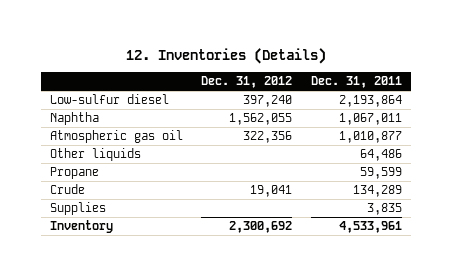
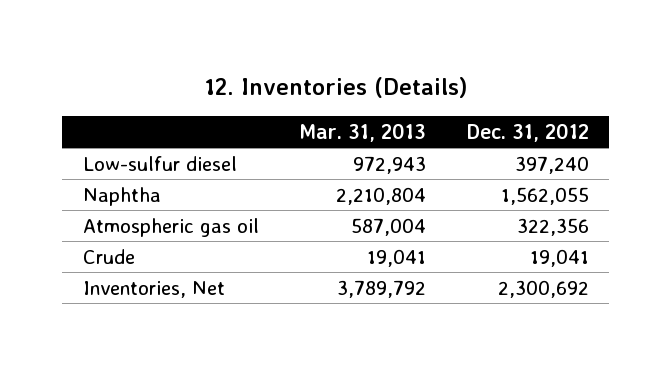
[310,76,402,89] Dec. 31, 2011 -> none
none -> [299,122,427,142] Mar. 31, 2013
[50,148,142,162] Other liquids -> none
[50,167,100,180] Propane -> none
[50,202,107,216] Supplies -> none
[50,220,114,234] Inventory -> [82,280,225,298] Inventories, Net

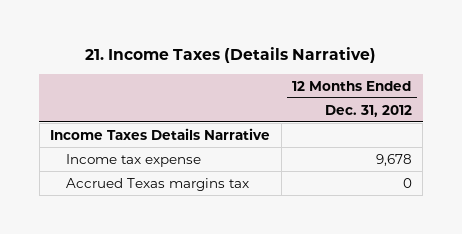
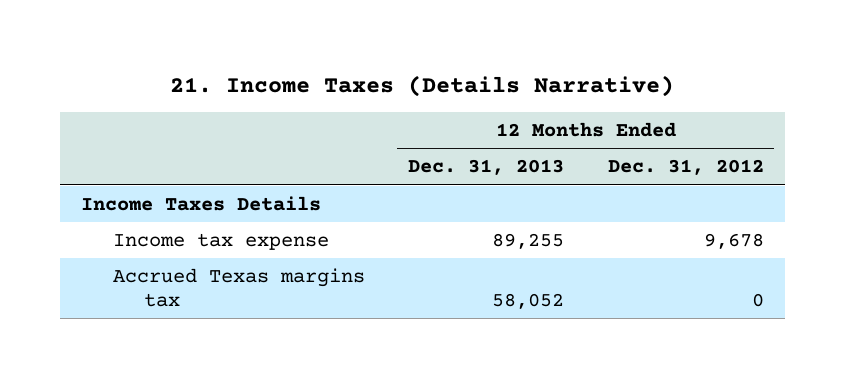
none -> [408,159,565,176] Dec. 31, 2013
[50,127,271,140] Income Taxes Details Narrative -> [81,196,322,212] Income Taxes Details

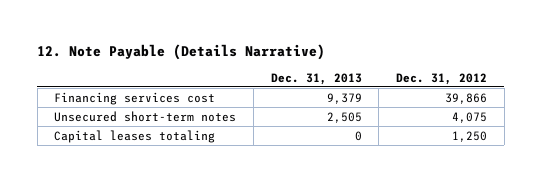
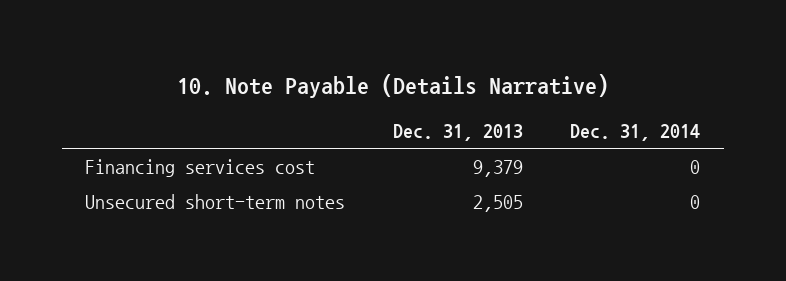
[37,43,326,60] 12. Note Payable (Details Narrative) -> [176,74,609,99] 10. Note Payable (Details Narrative)
[396,72,488,85] Dec. 31, 2012 -> none
none -> [570,124,701,142] Dec. 31, 2014
[54,129,216,143] Capital leases totaling -> none

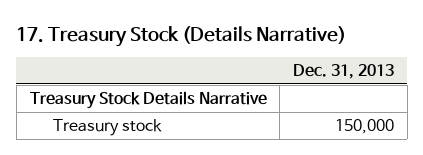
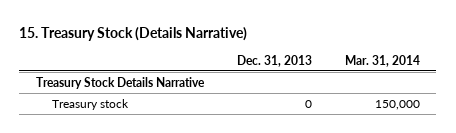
[16,26,347,48] 17. Treasury Stock (Details Narrative) -> [19,26,248,41] 15. Treasury Stock (Details Narrative)
none -> [344,54,420,67] Mar. 31, 2014
[334,119,394,135] 150,000 -> [304,99,312,108] 0

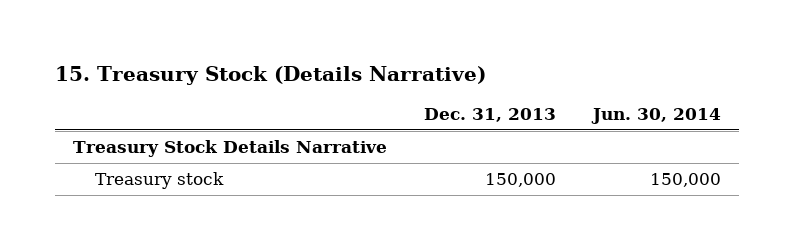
[344,54,420,67] Mar. 31, 2014 -> none
none -> [590,107,721,124] Jun. 30, 2014
[304,99,312,108] 0 -> [484,173,556,188] 150,000

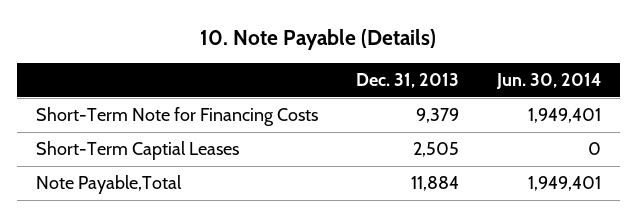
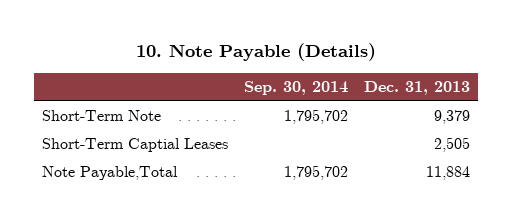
[495,73,601,90] Jun. 30, 2014 -> none
none -> [243,80,348,95] Sep. 30, 2014
[36,107,319,127] Short-Term Note for Financing Costs -> [41,110,161,122] Short-Term Note

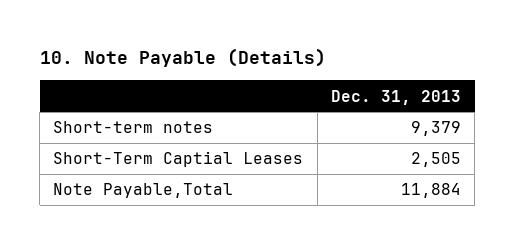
[243,80,348,95] Sep. 30, 2014 -> none
[41,110,161,122] Short-Term Note -> [53,121,214,134] Short-term notes

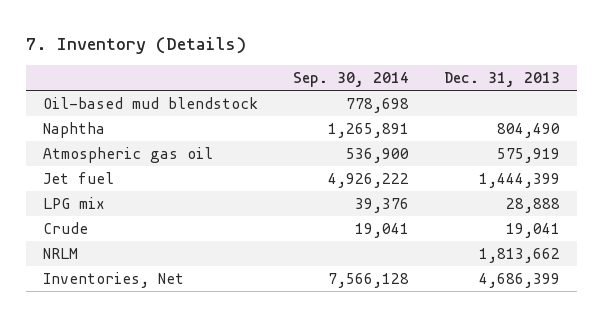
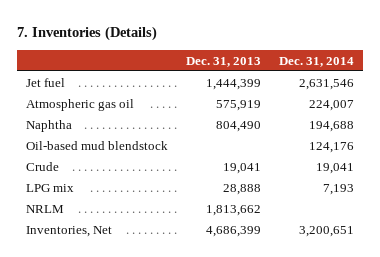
[25,36,246,54] 7. Inventory (Details) -> [17,26,158,42] 7. Inventories (Details)
[293,72,410,88] Sep. 30, 2014 -> none
none -> [279,56,355,67] Dec. 31, 2014
[43,146,214,163] Atmospheric gas oil -> [26,98,135,111] Atmospheric gas oil
[43,121,106,138] Naphtha -> [26,119,73,132] Naphtha
[43,96,259,109] Oil-based mud blendstock -> [26,140,169,150] Oil-based mud blendstock
[43,196,106,209] LPG mix -> [26,183,75,192] LPG mix

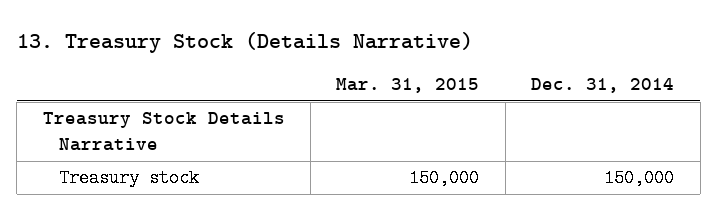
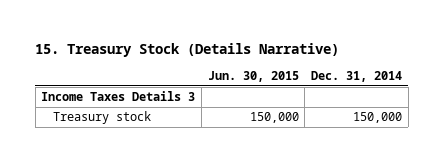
[16,31,473,53] 13. Treasury Stock (Details Narrative) -> [35,42,340,57] 15. Treasury Stock (Details Narrative)
[336,78,480,94] Mar. 31, 2015 -> none
none -> [207,71,299,83] Jun. 30, 2015
[42,112,285,152] Treasury Stock Details Narrative -> [41,91,196,102] Income Taxes Details 3

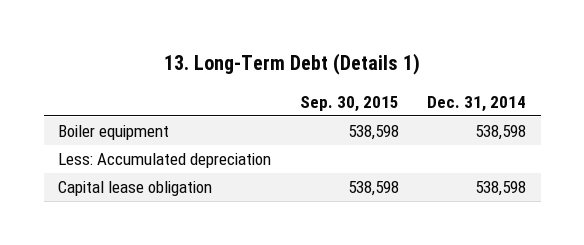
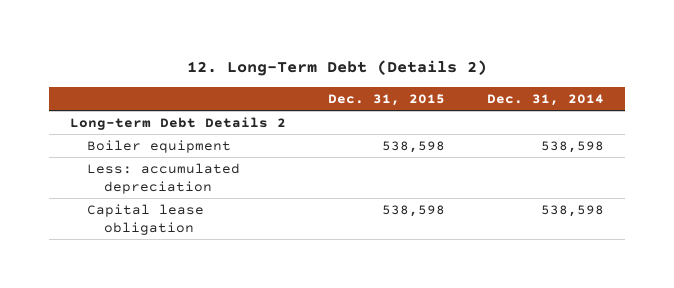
[164,53,421,76] 13. Long-Term Debt (Details 1) -> [187,60,488,77] 12. Long-Term Debt (Details 2)
[299,95,399,112] Sep. 30, 2015 -> none
none -> [328,93,446,106] Dec. 31, 2015
none -> [70,117,287,131] Long-term Debt Details 2
[58,153,272,169] Less: Accumulated depreciation -> [87,163,241,194] Less: accumulated depreciation

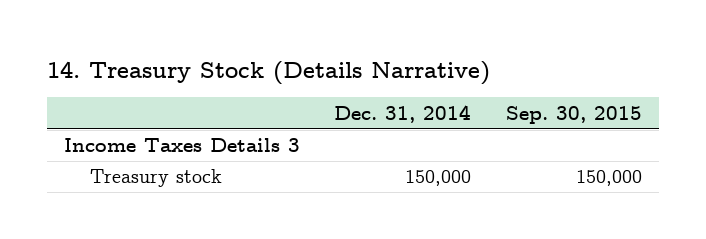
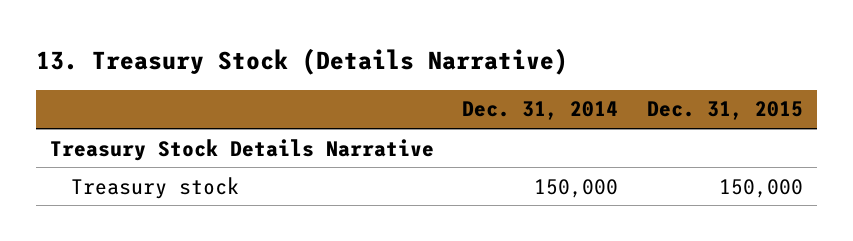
[46,60,490,85] 14. Treasury Stock (Details Narrative) -> [35,47,568,75] 13. Treasury Stock (Details Narrative)
[505,105,642,124] Sep. 30, 2015 -> none
none -> [646,101,803,121] Dec. 31, 2015
[64,138,301,153] Income Taxes Details 3 -> [50,138,435,161] Treasury Stock Details Narrative

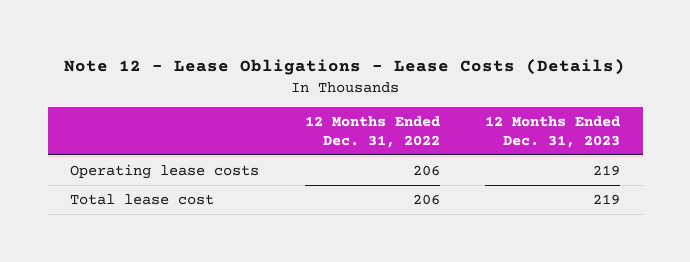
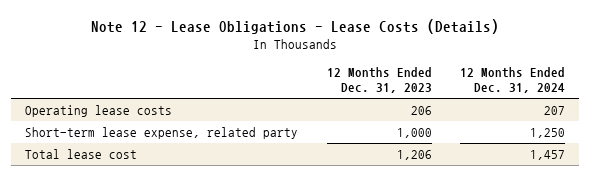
[304,116,440,148] 12 Months Ended Dec. 31, 2022 -> none
none -> [459,67,565,94] 12 Months Ended Dec. 31, 2024
[592,164,620,176] 219 -> [410,106,432,116] 206
none -> [25,127,299,140] Short-term lease expense, related party
[592,193,620,205] 219 -> [396,150,432,161] 1,206

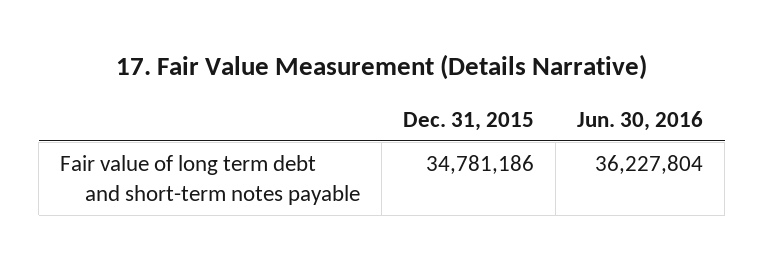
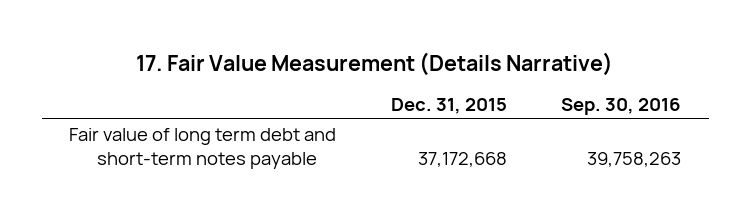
[577,110,704,131] Jun. 30, 2016 -> none
none -> [561,98,682,116] Sep. 30, 2016
[426,155,535,175] 34,781,186 -> [417,151,507,167] 37,172,668

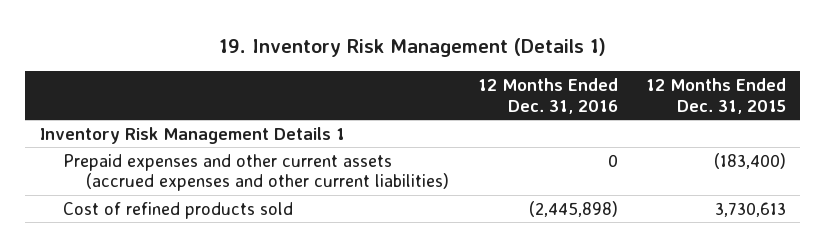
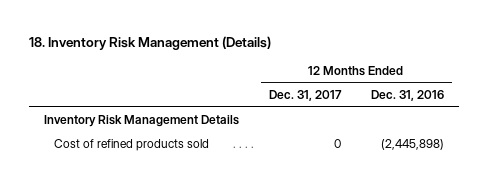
[218,38,606,58] 19. Inventory Risk Management (Details 1) -> [28,36,271,51] 18. Inventory Risk Management (Details)
[646,77,787,114] 12 Months Ended Dec. 31, 2015 -> none
none -> [268,90,342,102] Dec. 31, 2017
[62,153,449,192] Prepaid expenses and other current assets (accrued expenses and other current liabilities) -> none
[39,126,345,144] Inventory Risk Management Details 1 -> [43,115,239,128] Inventory Risk Management Details

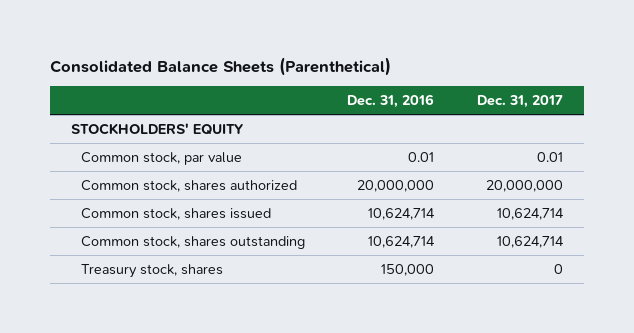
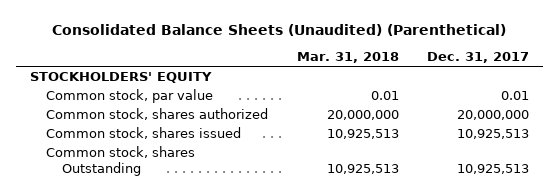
[49,56,391,76] Consolidated Balance Sheets (Parenthetical) -> [52,23,507,36] Consolidated Balance Sheets (Unaudited) (Parenthetical)
[347,94,435,109] Dec. 31, 2016 -> none
none -> [296,52,399,64] Mar. 31, 2018
[81,264,224,279] Treasury stock, shares -> none
[496,208,564,221] 10,624,714 -> [456,129,529,140] 10,925,513
[81,236,306,250] Common stock, shares outstanding -> [46,146,196,176] Common stock, shares Outstanding
[496,236,564,249] 10,624,714 -> [456,163,529,174] 10,925,513

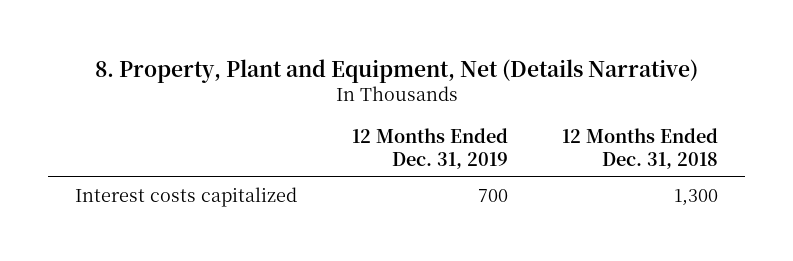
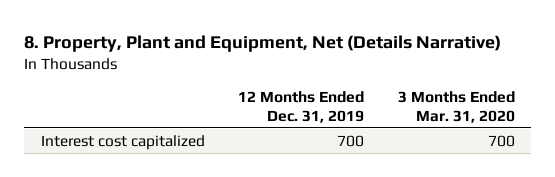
[561,128,718,169] 12 Months Ended Dec. 31, 2018 -> none
none -> [397,91,515,124] 3 Months Ended Mar. 31, 2020
[75,186,298,207] Interest costs capitalized -> [40,134,205,150] Interest cost capitalized

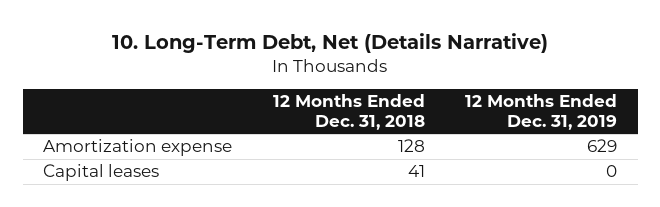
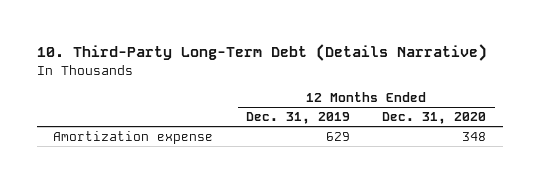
[112,33,549,54] 10. Long-Term Debt, Net (Details Narrative) -> [37,44,488,62] 10. Third-Party Long-Term Debt (Details Narrative)
[272,94,425,130] 12 Months Ended Dec. 31, 2018 -> none
none -> [382,112,487,125] Dec. 31, 2020
[43,164,160,182] Capital leases -> none

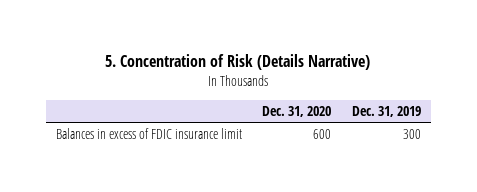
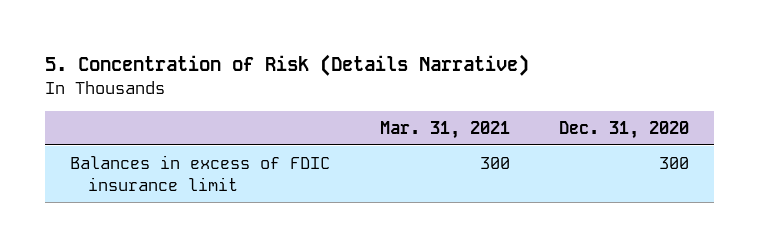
[351,105,421,117] Dec. 31, 2019 -> none
none -> [379,120,510,139] Mar. 31, 2021
[313,129,332,140] 600 -> [659,157,690,170] 300

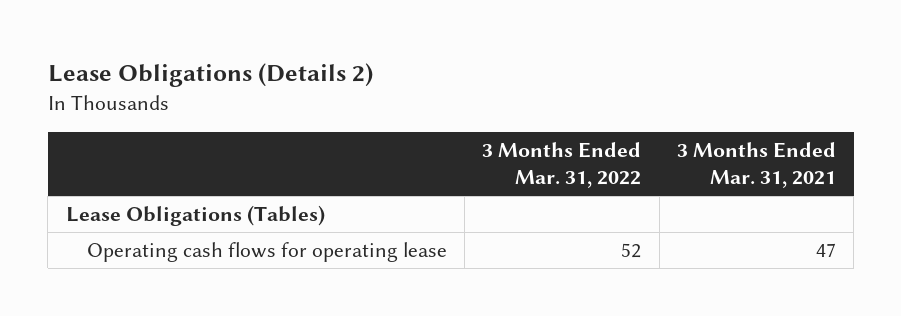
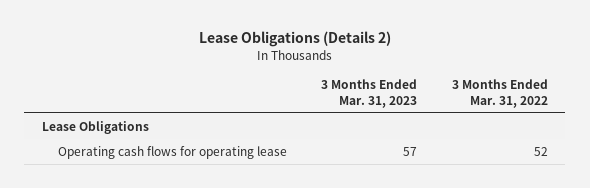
[676,141,836,189] 3 Months Ended Mar. 31, 2021 -> none
none -> [321,79,418,108] 3 Months Ended Mar. 31, 2023
[65,204,325,226] Lease Obligations (Tables) -> [41,120,149,134] Lease Obligations

